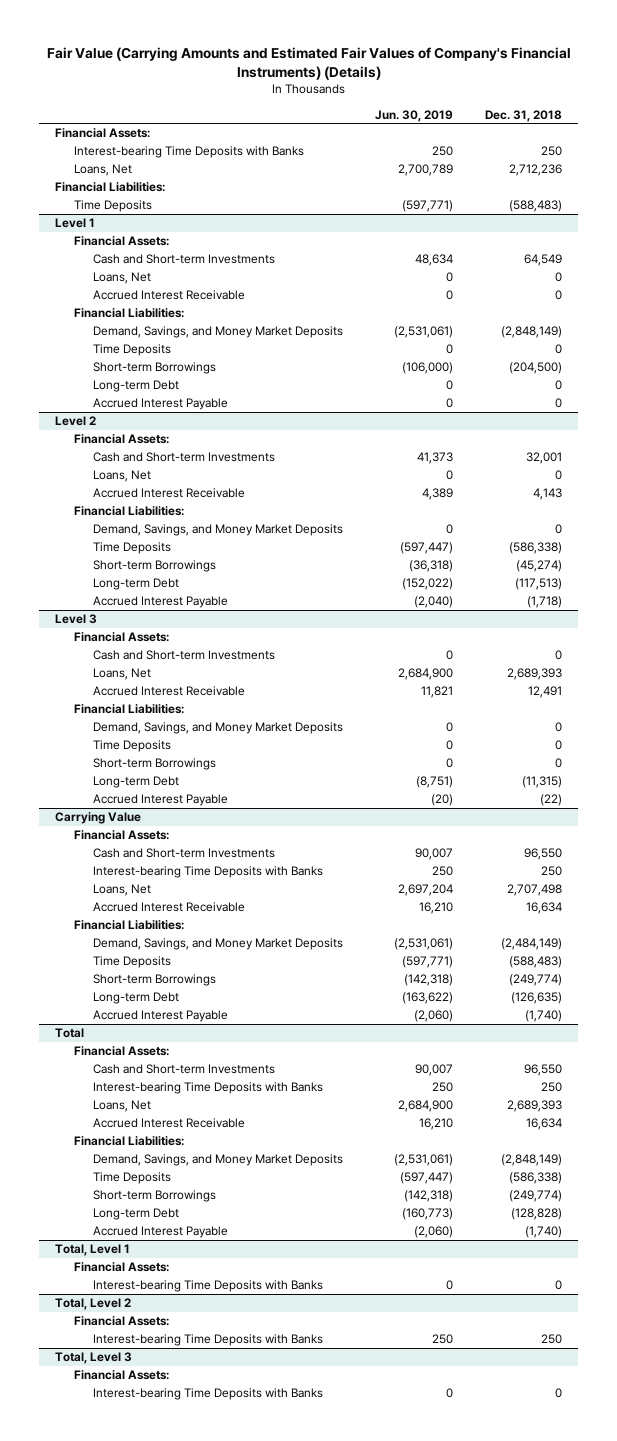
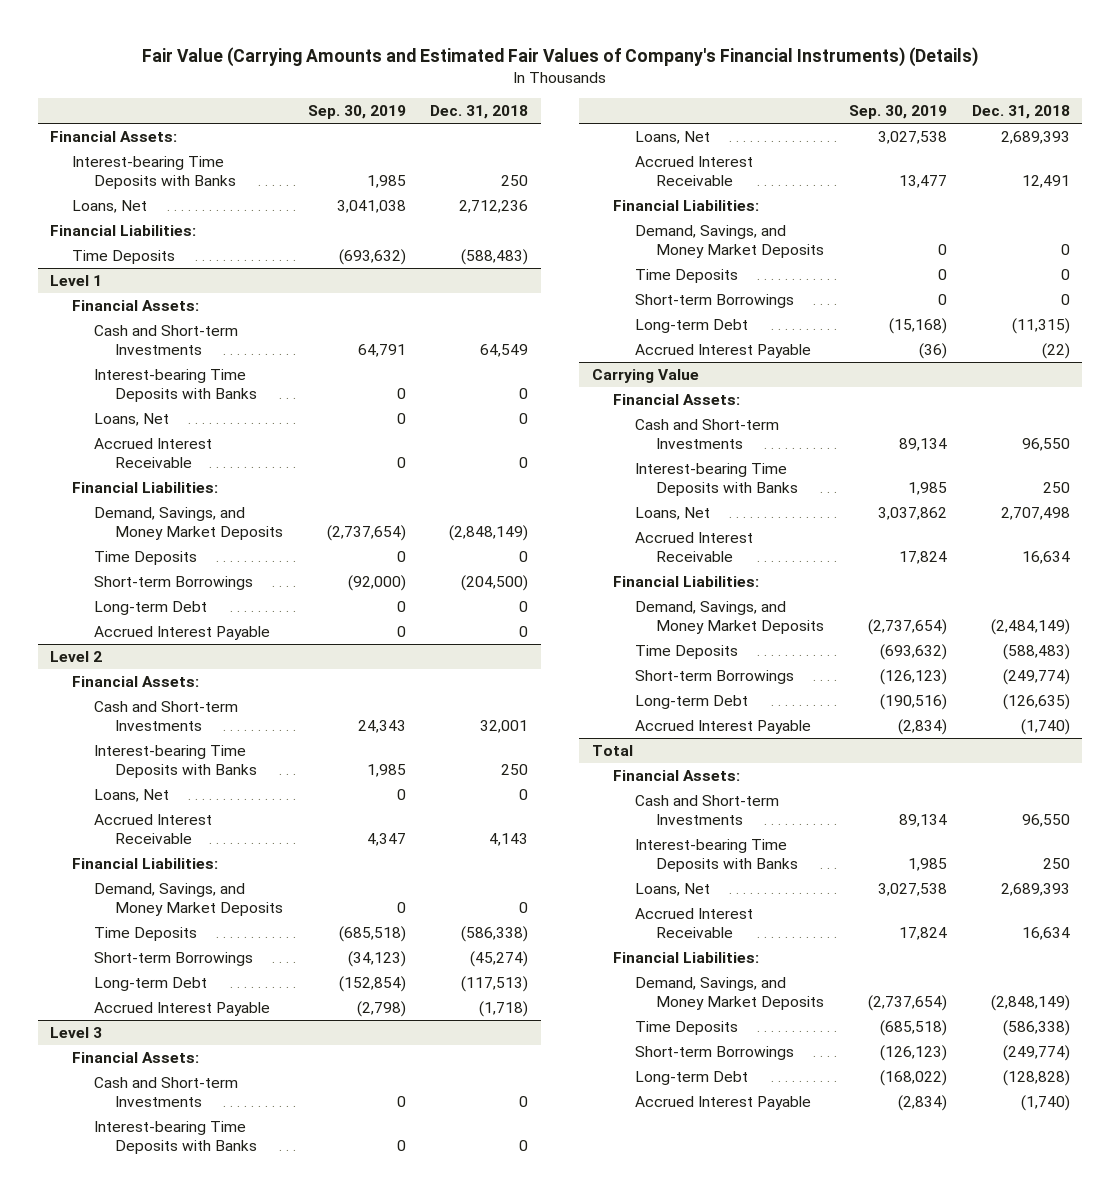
[375,109,454,122] Jun. 30, 2019 -> none
none -> [307,105,406,120] Sep. 30, 2019
none -> [93,368,258,402] Interest-bearing Time Deposits with Banks
none -> [93,744,258,778] Interest-bearing Time Deposits with Banks
none -> [93,1120,258,1154] Interest-bearing Time Deposits with Banks
[55,1244,131,1257] Total, Level 1 -> none
[74,1262,170,1273] Financial Assets: -> none
[93,1280,324,1293] Interest-bearing Time Deposits with Banks -> none
[55,1298,132,1311] Total, Level 2 -> none
[74,1316,170,1327] Financial Assets: -> none
[93,1334,324,1347] Interest-bearing Time Deposits with Banks -> none
[55,1352,133,1365] Total, Level 3 -> none
[74,1370,170,1381] Financial Assets: -> none
[93,1388,324,1401] Interest-bearing Time Deposits with Banks -> none

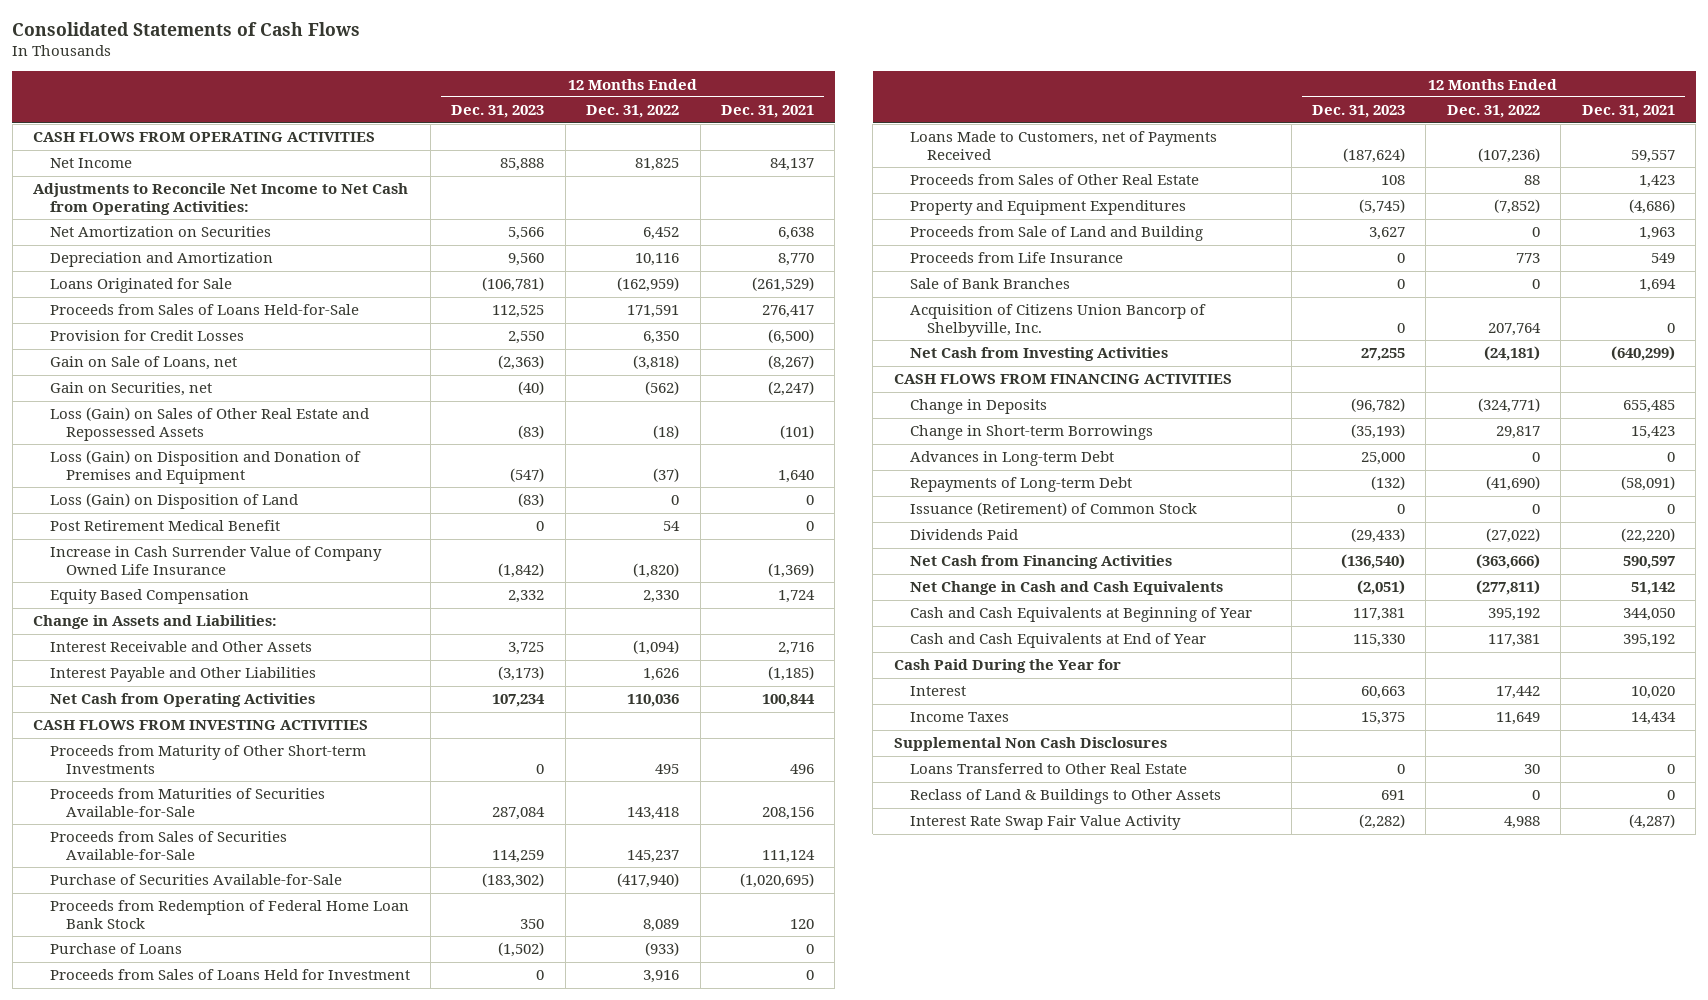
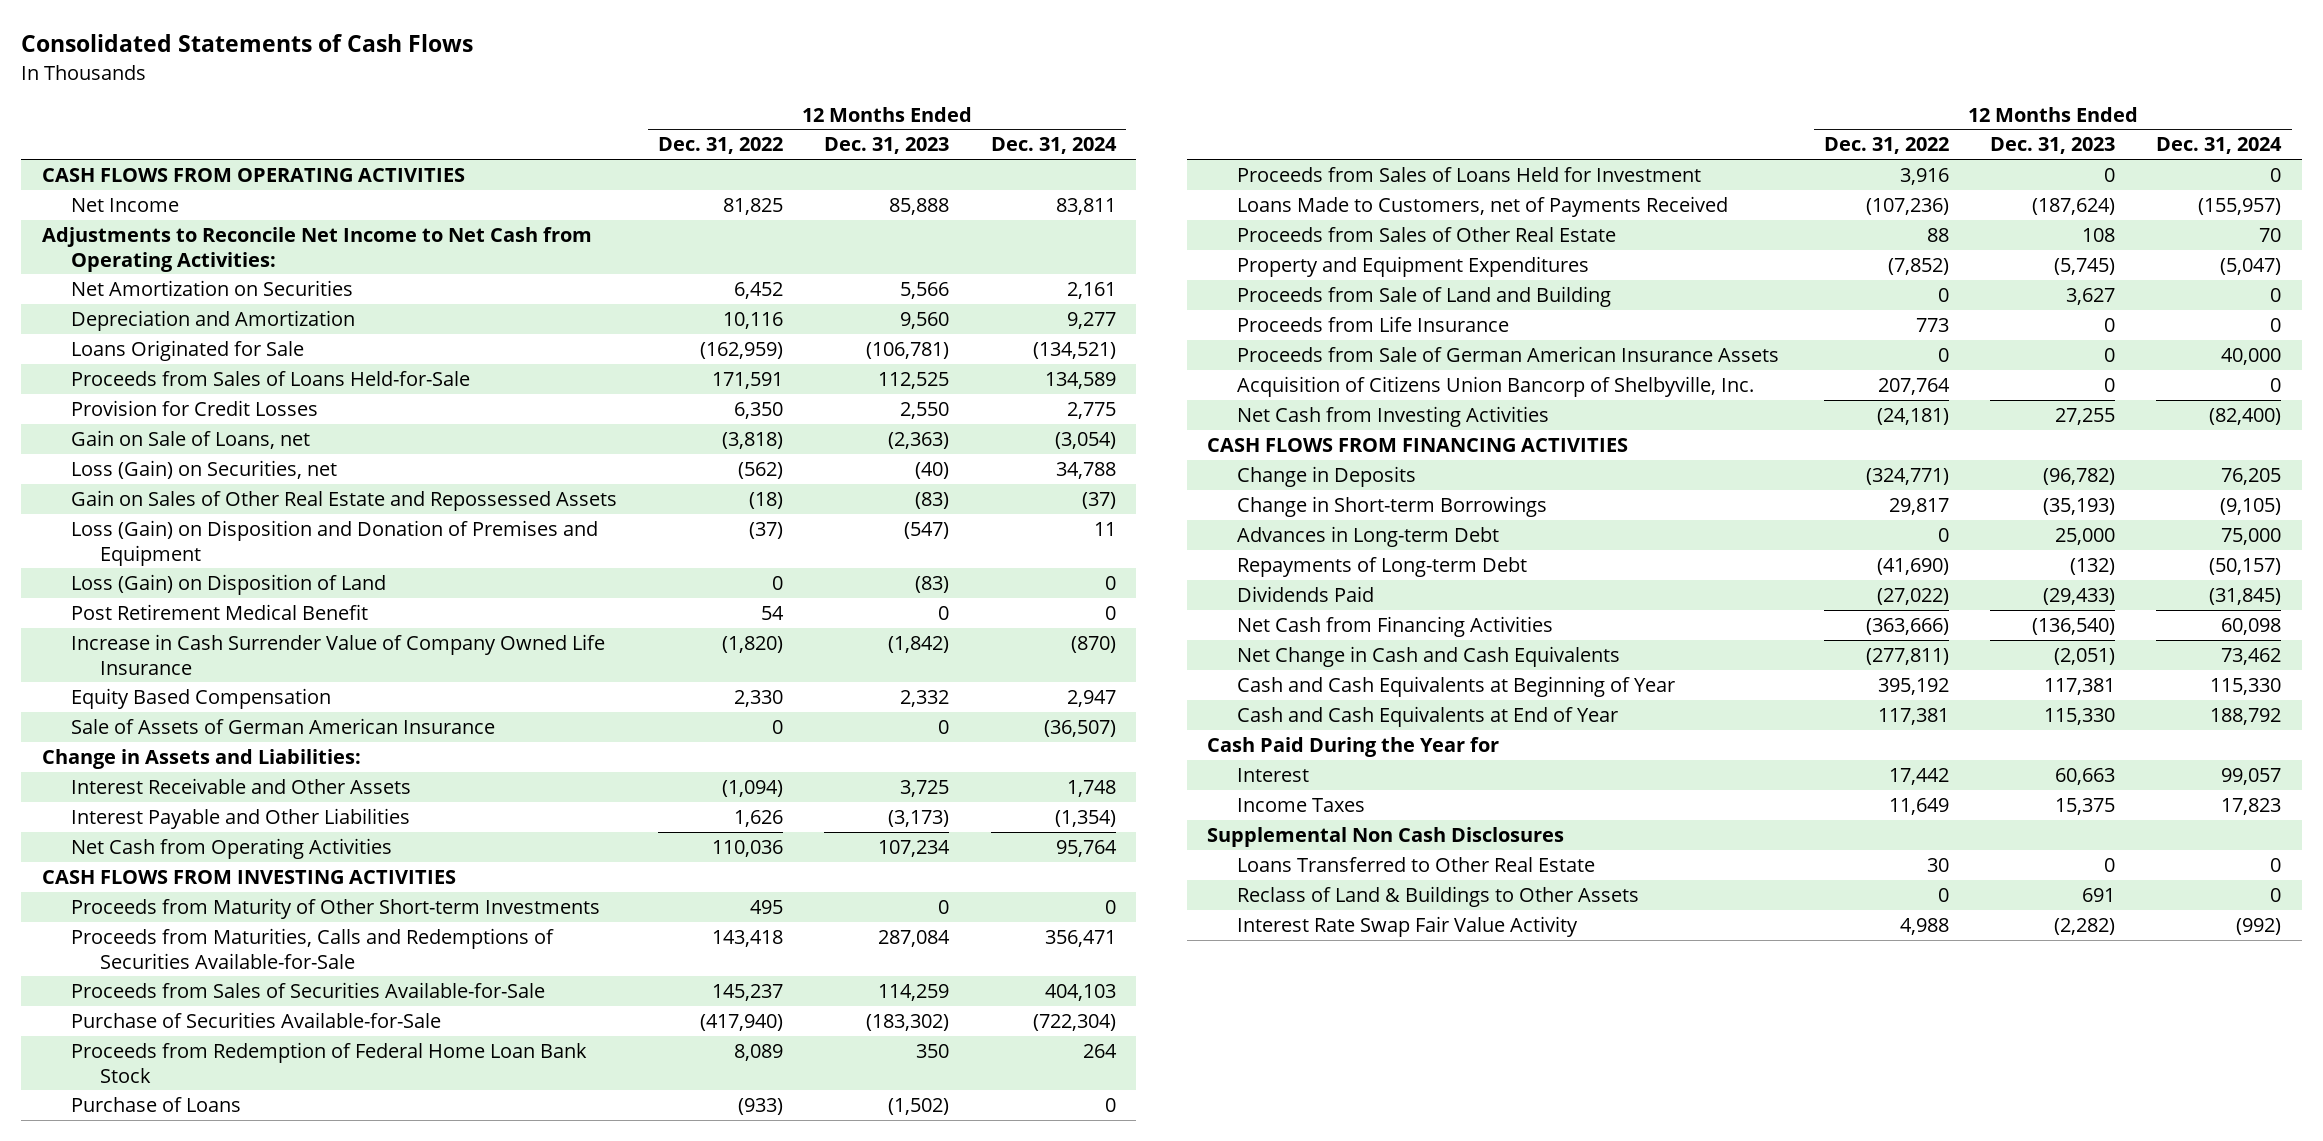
[721,105,815,119] Dec. 31, 2021 -> none
none -> [990,137,1117,155] Dec. 31, 2024
[49,382,212,397] Gain on Securities, net -> [70,460,337,480] Loss (Gain) on Securities, net
[49,407,369,442] Loss (Gain) on Sales of Other Real Estate and Repossessed Assets -> [70,490,617,512] Gain on Sales of Other Real Estate and Repossessed Assets
none -> [70,718,495,735] Sale of Assets of German American Insurance
[49,788,325,818] Proceeds from Maturities of Securities Available-for-Sale -> [70,928,554,969] Proceeds from Maturities, Calls and Redemptions of Securities Available-for-Sale
[910,278,1071,290] Sale of Bank Branches -> none
none -> [1236,346,1779,363] Proceeds from Sale of German American Insurance Assets
[910,502,1198,517] Issuance (Retirement) of Common Stock -> none

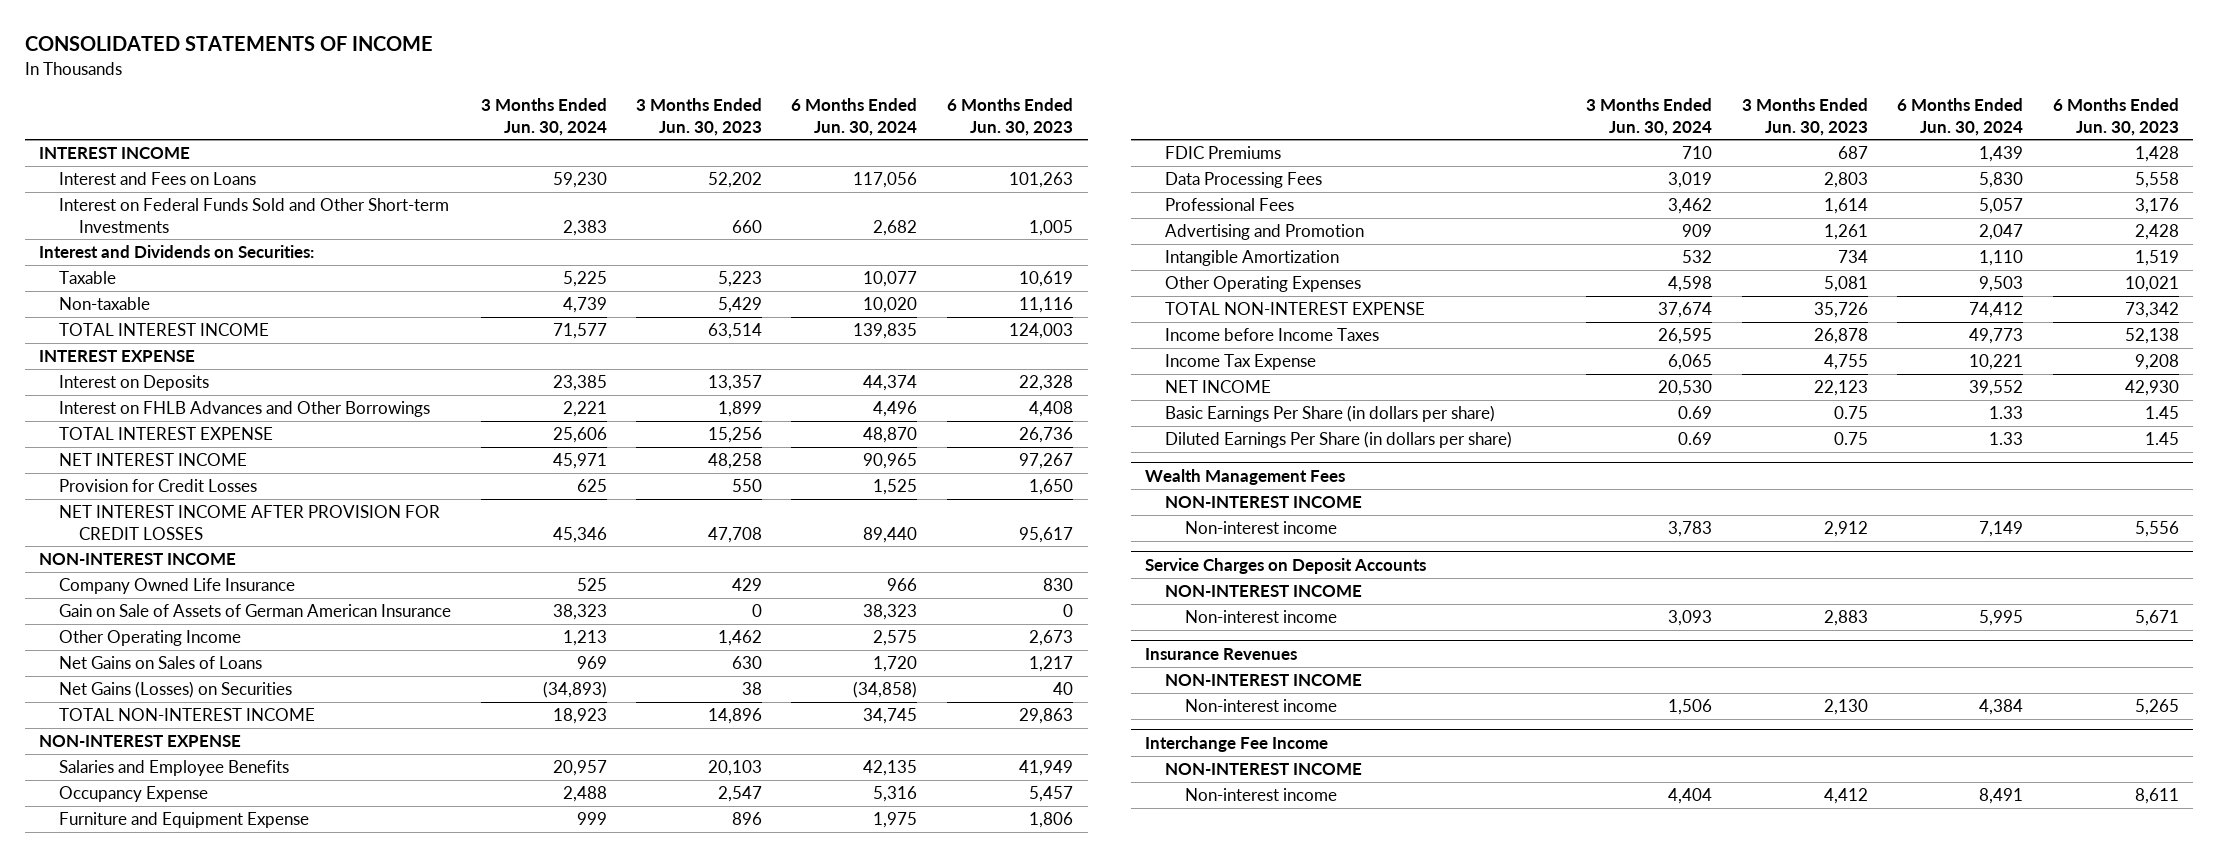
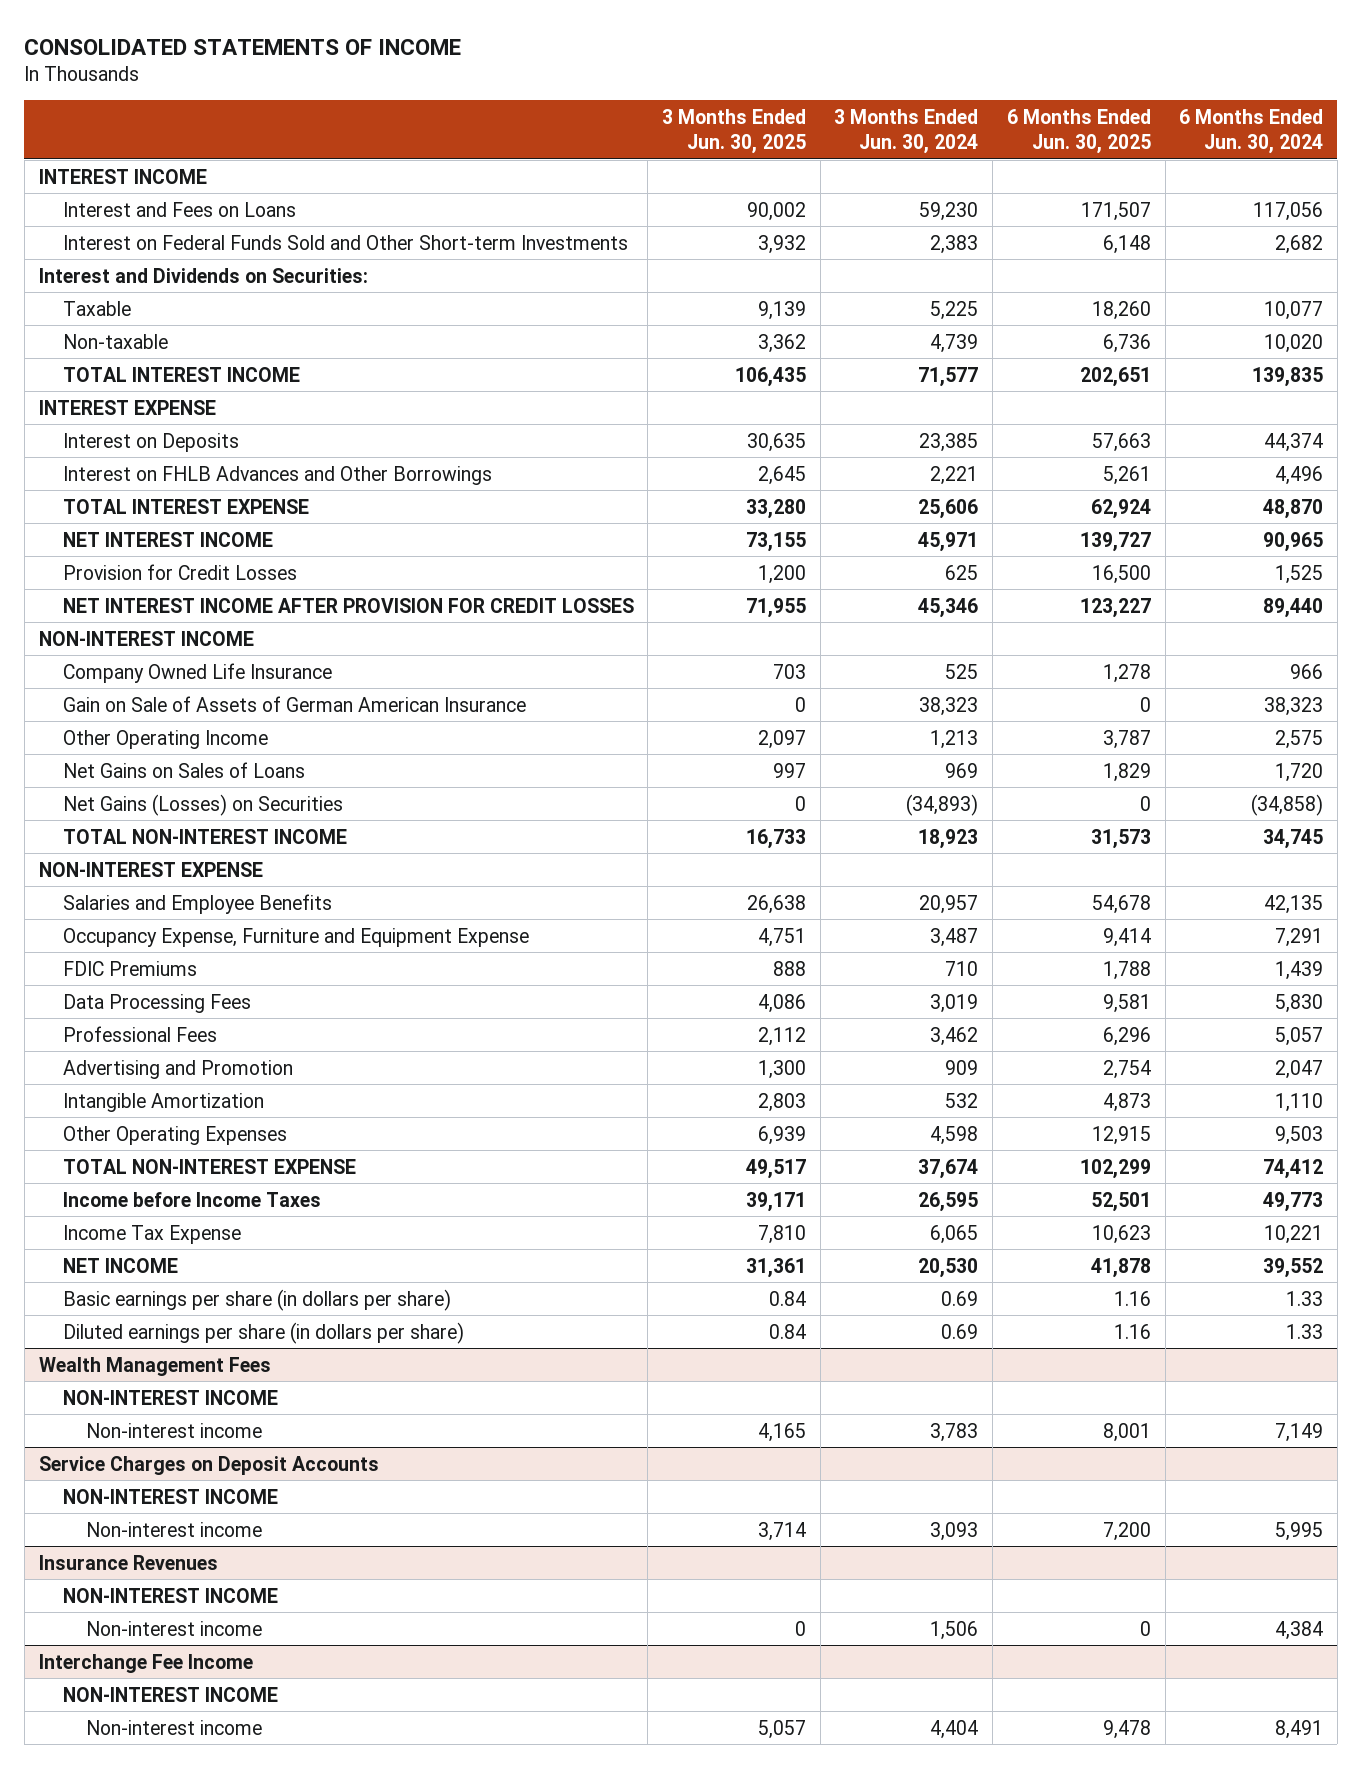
[635,97,762,136] 3 Months Ended Jun. 30, 2023 -> none
[946,97,1073,136] 6 Months Ended Jun. 30, 2023 -> none
none -> [661,108,806,155] 3 Months Ended Jun. 30, 2025
none -> [1006,108,1151,155] 6 Months Ended Jun. 30, 2025
[59,812,310,829] Furniture and Equipment Expense -> none
[59,786,209,803] Occupancy Expense -> [62,927,529,947] Occupancy Expense, Furniture and Equipment Expense
[562,786,607,803] 2,488 -> [930,927,979,947] 3,487
[873,786,918,803] 5,316 -> [1275,927,1324,947] 7,291
[1164,405,1495,423] Basic Earnings Per Share (in dollars per share) -> [62,1288,451,1311] Basic earnings per share (in dollars per share)
[1164,431,1512,449] Diluted Earnings Per Share (in dollars per share) -> [62,1321,464,1344] Diluted earnings per share (in dollars per share)

